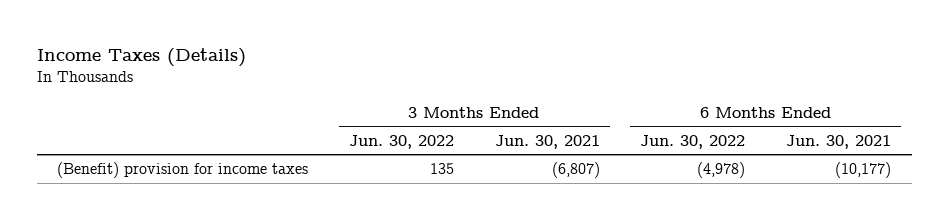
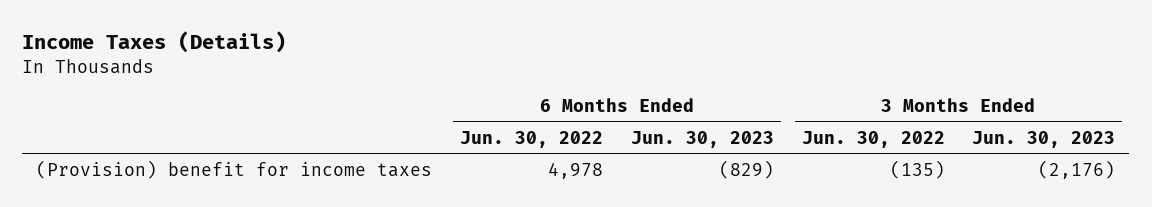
[494,134,600,149] Jun. 30, 2021 -> none
[786,134,892,149] Jun. 30, 2021 -> none
none -> [630,130,774,148] Jun. 30, 2023
none -> [972,130,1116,148] Jun. 30, 2023
[57,162,309,179] (Benefit) provision for income taxes -> [36,159,433,179] (Provision) benefit for income taxes
[429,163,454,175] 135 -> [889,159,945,179] (135)
[697,162,746,179] (4,978) -> [547,161,603,179] 4,978

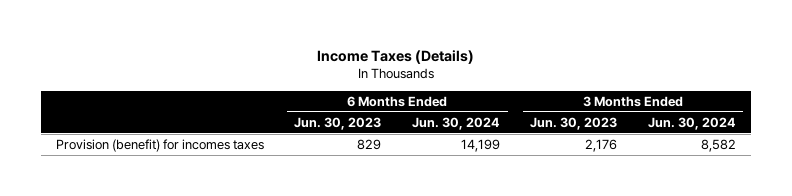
[459,130,603,148] Jun. 30, 2022 -> none
[801,130,945,148] Jun. 30, 2022 -> none
none -> [411,116,500,130] Jun. 30, 2024
none -> [647,116,736,130] Jun. 30, 2024
[36,159,433,179] (Provision) benefit for income taxes -> [55,139,264,153] Provision (benefit) for incomes taxes
[718,159,774,179] (829) -> [357,139,382,151] 829
[1038,159,1116,179] (2,176) -> [585,139,618,153] 2,176

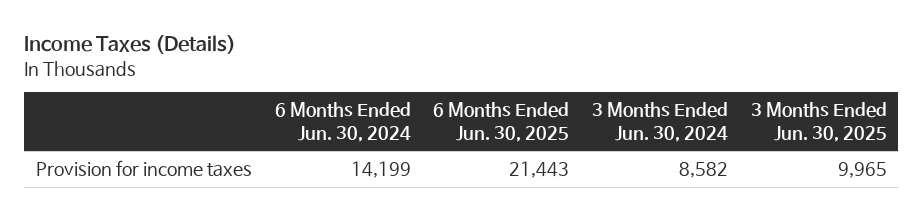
[294,116,382,130] Jun. 30, 2023 -> none
[530,116,618,130] Jun. 30, 2023 -> none
none -> [433,102,570,142] 6 Months Ended Jun. 30, 2025
none -> [750,102,887,142] 3 Months Ended Jun. 30, 2025
[55,139,264,153] Provision (benefit) for incomes taxes -> [35,160,252,178] Provision for income taxes

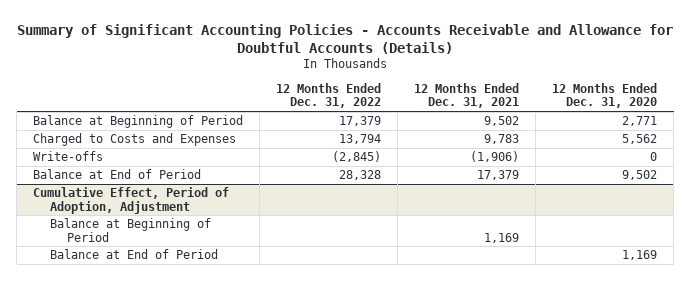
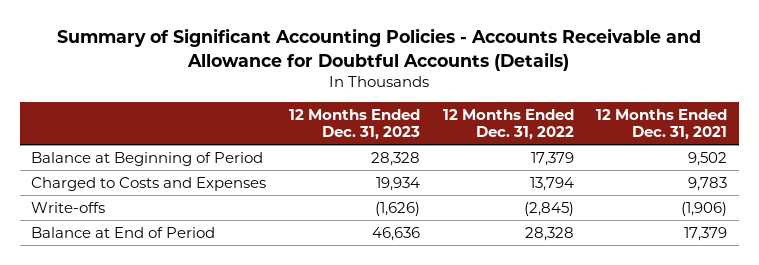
[552,82,658,109] 12 Months Ended Dec. 31, 2020 -> none
none -> [289,108,421,141] 12 Months Ended Dec. 31, 2023
[33,186,230,214] Cumulative Effect, Period of Adoption, Adjustment -> none
[50,217,212,242] Balance at Beginning of Period -> none
[50,248,219,259] Balance at End of Period -> none

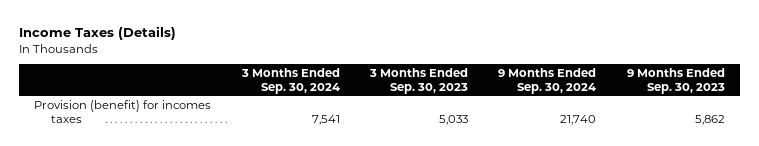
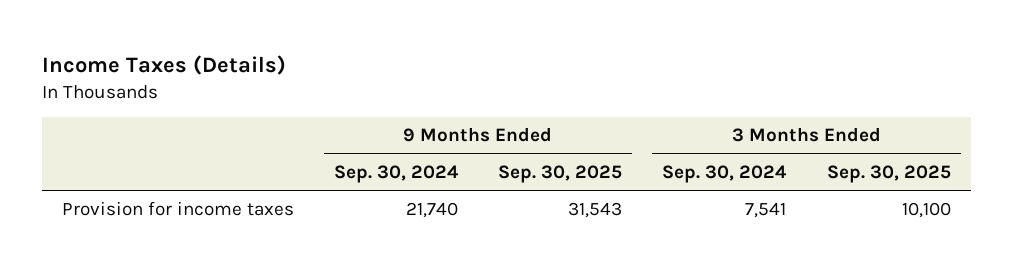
[368,67,468,94] 3 Months Ended Sep. 30, 2023 -> none
[626,67,725,94] 9 Months Ended Sep. 30, 2023 -> none
none -> [498,164,623,183] Sep. 30, 2025
none -> [826,164,951,183] Sep. 30, 2025
[34,99,212,123] Provision (benefit) for incomes taxes -> [62,201,295,217] Provision for income taxes

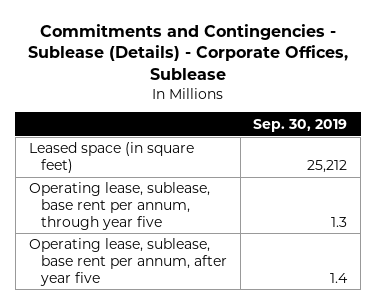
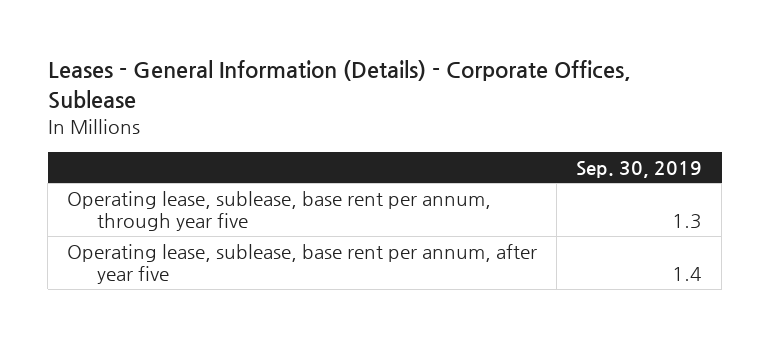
[28,23,349,80] Commitments and Contingencies - Sublease (Details) - Corporate Offices, Sublease -> [47,60,631,110] Leases - General Information (Details) - Corporate Offices, Sublease
[28,142,194,174] Leased space (in square feet) -> none

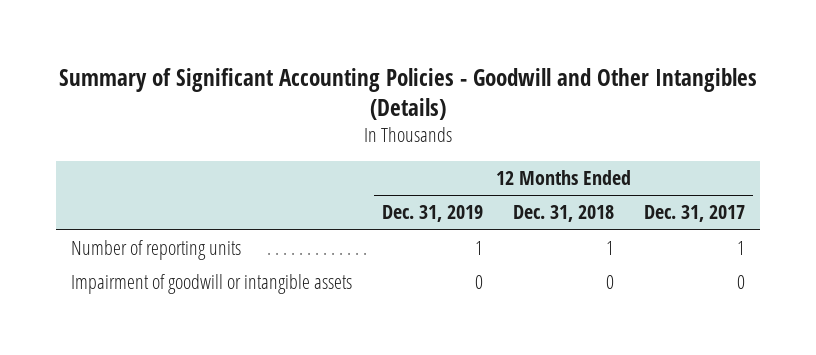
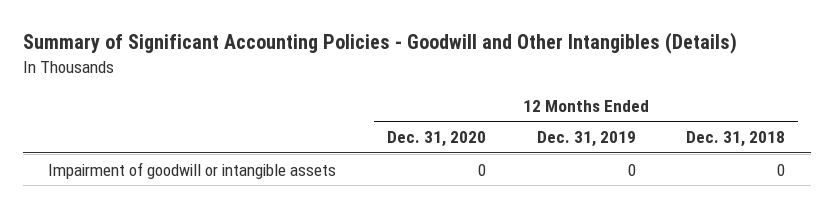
[644,205,746,223] Dec. 31, 2017 -> none
none -> [386,131,486,148] Dec. 31, 2020
[70,239,241,260] Number of reporting units -> none

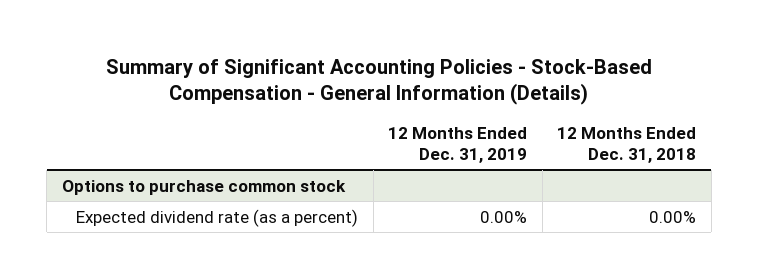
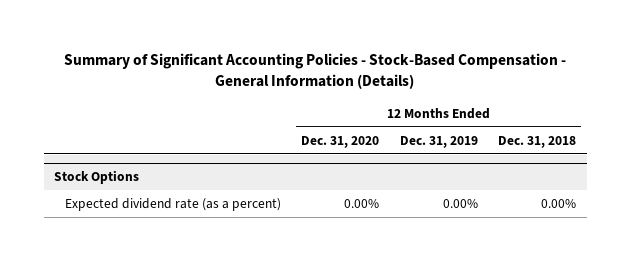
none -> [301,135,380,148] Dec. 31, 2020
[61,179,346,195] Options to purchase common stock -> [54,170,140,185] Stock Options

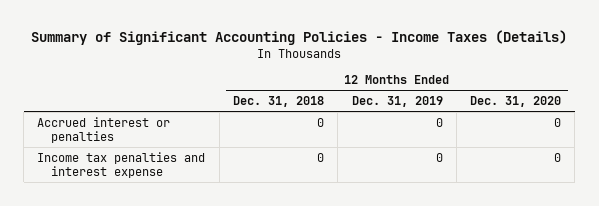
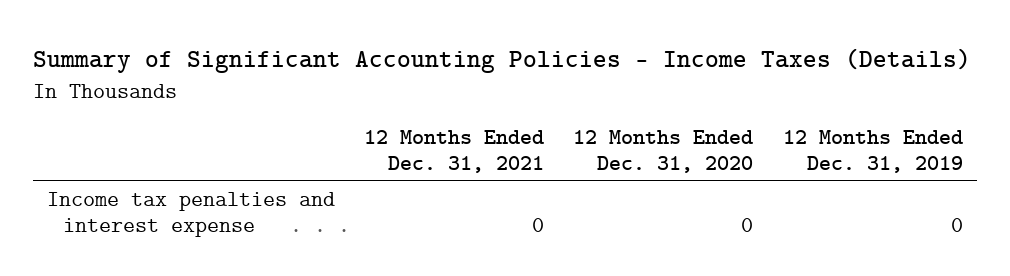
[233,96,325,108] Dec. 31, 2018 -> none
none -> [364,129,545,174] 12 Months Ended Dec. 31, 2021
[37,116,171,144] Accrued interest or penalties -> none

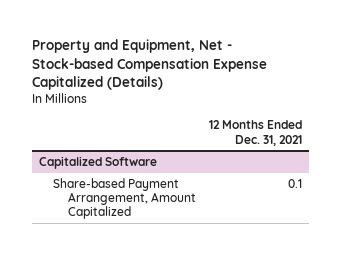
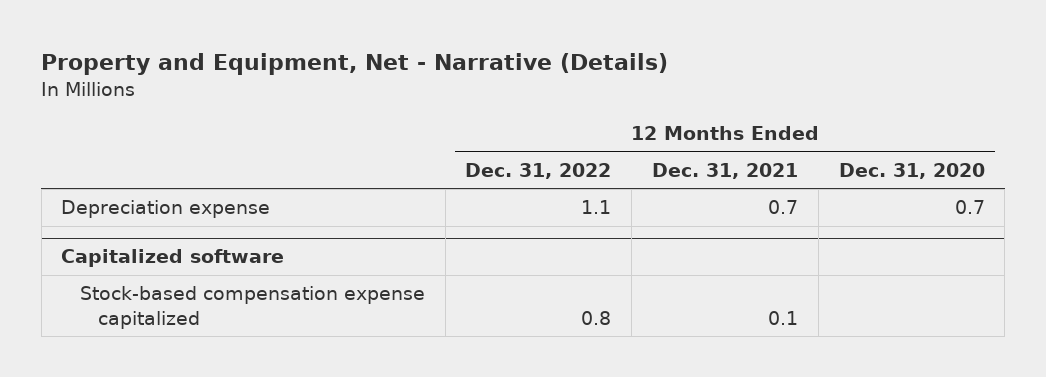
[32,39,268,90] Property and Equipment, Net - Stock-based Compensation Expense Capitalized (Details) -> [41,53,669,76] Property and Equipment, Net - Narrative (Details)
none -> [465,162,612,179] Dec. 31, 2022
none -> [838,162,985,179] Dec. 31, 2020
none -> [61,200,271,219] Depreciation expense
[38,156,157,170] Capitalized Software -> [61,249,285,268] Capitalized software
[53,178,196,220] Share-based Payment Arrangement, Amount Capitalized -> [79,286,425,329] Stock-based compensation expense capitalized

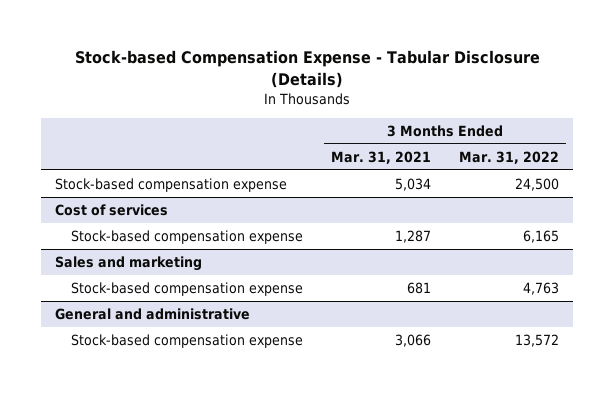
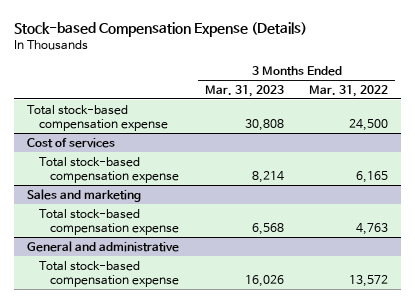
[74,49,540,88] Stock-based Compensation Expense - Tabular Disclosure (Details) -> [14,21,308,37] Stock-based Compensation Expense (Details)
[331,150,432,164] Mar. 31, 2021 -> none
none -> [204,84,284,97] Mar. 31, 2023
[54,178,287,193] Stock-based compensation expense -> [27,104,168,131] Total stock-based compensation expense
[71,230,304,245] Stock-based compensation expense -> [38,156,180,183] Total stock-based compensation expense
[71,282,304,297] Stock-based compensation expense -> [38,208,180,235] Total stock-based compensation expense
[71,334,304,349] Stock-based compensation expense -> [38,260,180,287] Total stock-based compensation expense

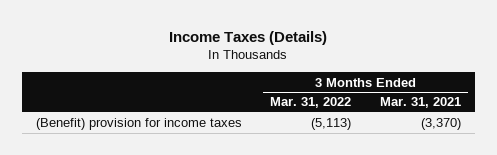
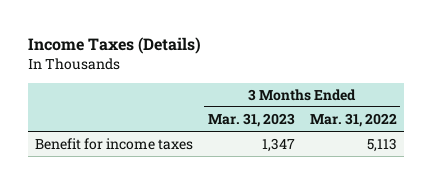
[379,97,461,109] Mar. 31, 2021 -> none
none -> [208,113,296,128] Mar. 31, 2023
[35,118,242,131] (Benefit) provision for income taxes -> [35,138,194,151] Benefit for income taxes
[311,118,352,131] (5,113) -> [366,138,397,153] 5,113

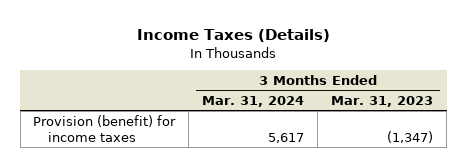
[309,113,397,128] Mar. 31, 2022 -> none
none -> [202,95,305,107] Mar. 31, 2024
[35,138,194,151] Benefit for income taxes -> [33,114,177,143] Provision (benefit) for income taxes
[262,138,296,153] 1,347 -> [387,131,434,144] (1,347)

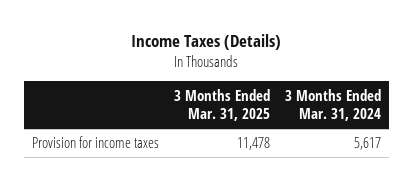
[331,95,434,107] Mar. 31, 2023 -> none
none -> [173,88,270,122] 3 Months Ended Mar. 31, 2025
[33,114,177,143] Provision (benefit) for income taxes -> [31,136,159,149] Provision for income taxes

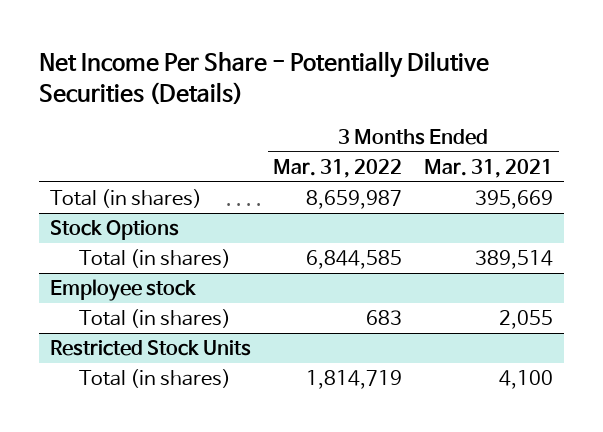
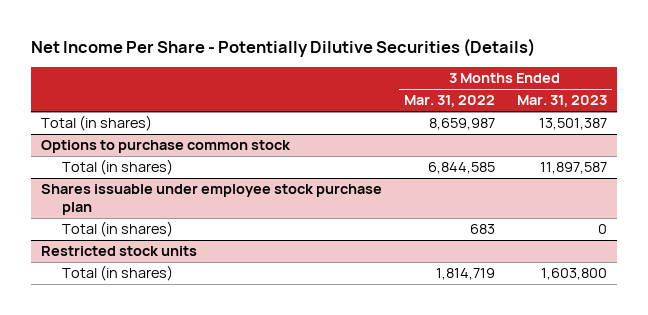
[424,158,554,178] Mar. 31, 2021 -> none
none -> [516,95,607,108] Mar. 31, 2023
[50,220,180,241] Stock Options -> [41,140,292,154] Options to purchase common stock
[50,279,197,302] Employee stock -> [41,184,383,216] Shares issuable under employee stock purchase plan
[50,340,252,357] Restricted Stock Units -> [41,246,198,257] Restricted stock units

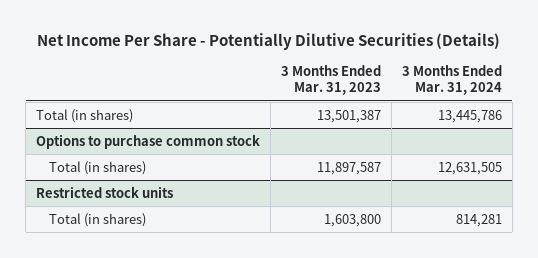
[403,95,495,108] Mar. 31, 2022 -> none
none -> [401,65,502,96] 3 Months Ended Mar. 31, 2024
[41,184,383,216] Shares issuable under employee stock purchase plan -> none
[62,221,174,238] Total (in shares) -> none

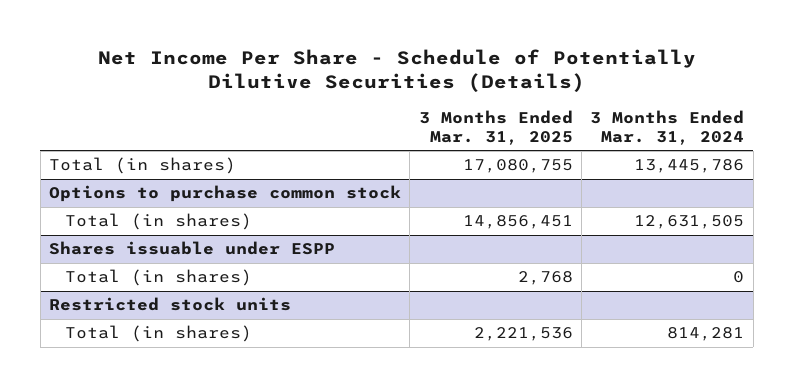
[37,32,501,50] Net Income Per Share - Potentially Dilutive Securities (Details) -> [97,49,696,93] Net Income Per Share - Schedule of Potentially Dilutive Securities (Details)
[281,65,382,96] 3 Months Ended Mar. 31, 2023 -> none
none -> [418,110,573,146] 3 Months Ended Mar. 31, 2025
none -> [48,241,335,256] Shares issuable under ESPP
none -> [65,269,253,287] Total (in shares)

